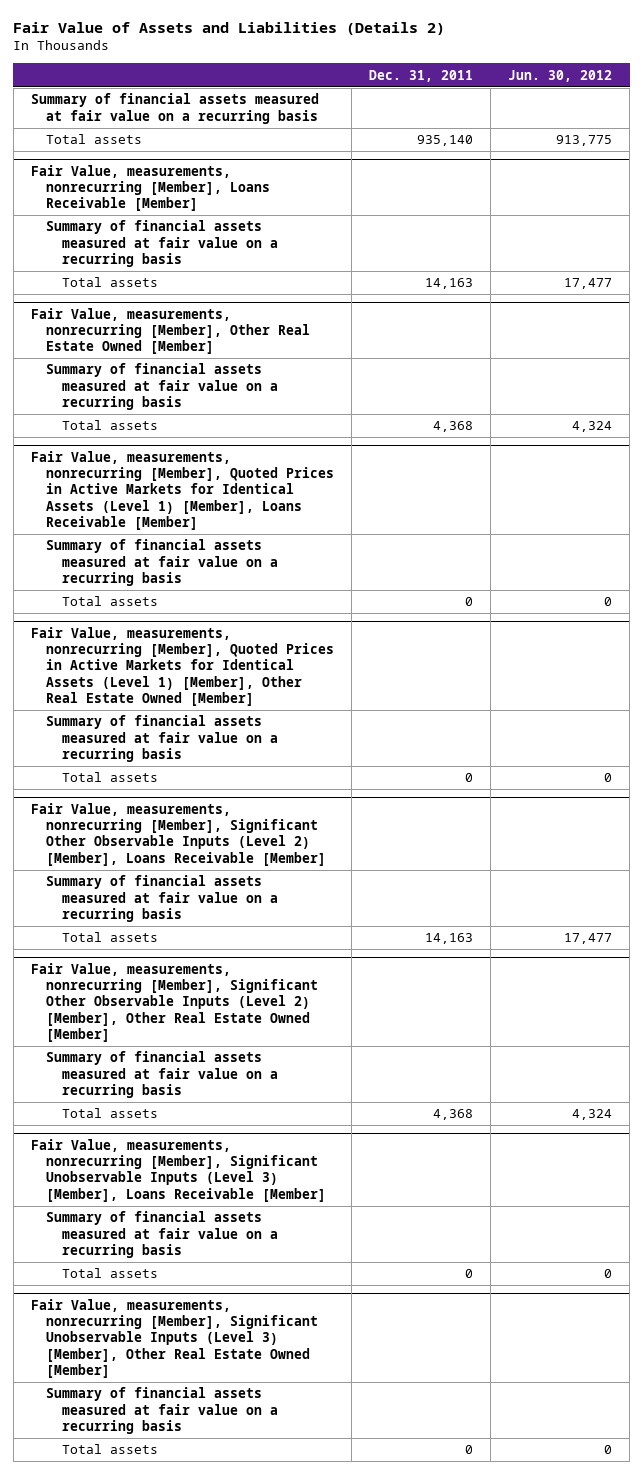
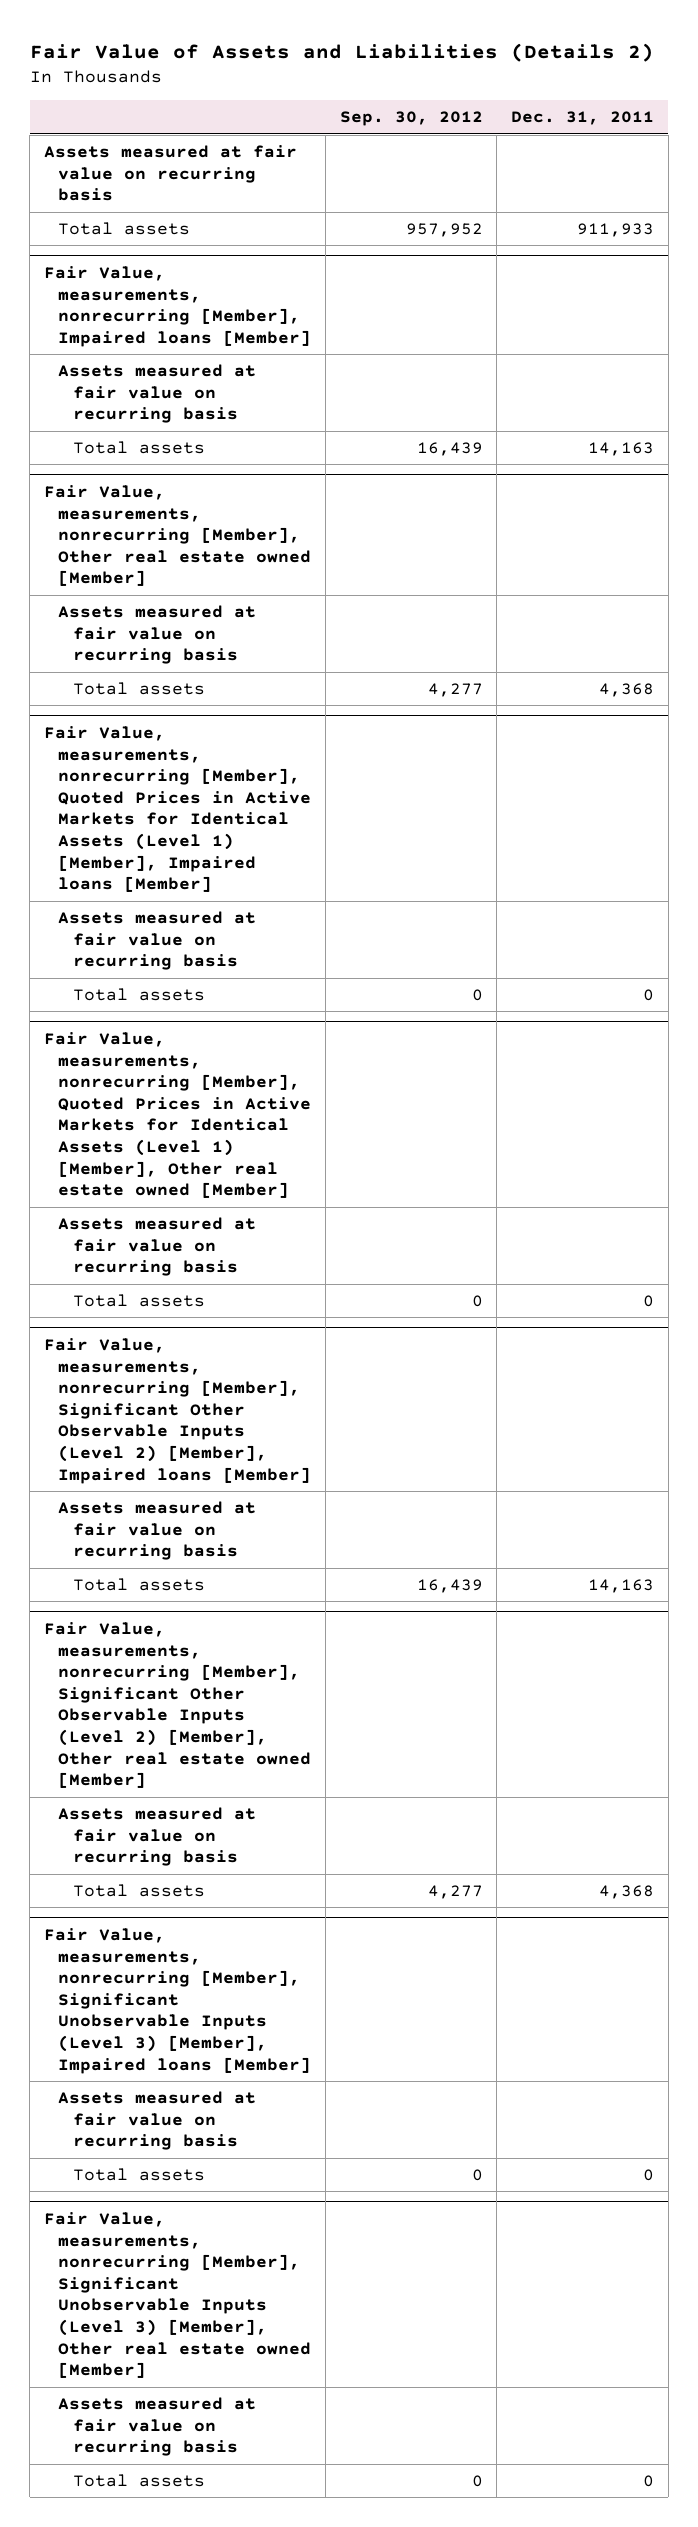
[508,69,613,82] Jun. 30, 2012 -> none
none -> [339,111,483,127] Sep. 30, 2012
[30,93,319,124] Summary of financial assets measured at fair value on a recurring basis -> [43,145,297,202] Assets measured at fair value on recurring basis
[417,135,474,147] 935,140 -> [576,223,654,238] 911,933
[30,164,271,212] Fair Value, measurements, nonrecurring [Member], Loans Receivable [Member] -> [43,265,312,347] Fair Value, measurements, nonrecurring [Member], Impaired loans [Member]
[46,220,279,268] Summary of financial assets measured at fair value on a recurring basis -> [58,364,257,424] Assets measured at fair value on recurring basis
[30,307,311,355] Fair Value, measurements, nonrecurring [Member], Other Real Estate Owned [Member] -> [43,484,312,587] Fair Value, measurements, nonrecurring [Member], Other real estate owned [Member]
[46,363,279,411] Summary of financial assets measured at fair value on a recurring basis -> [58,605,257,665] Assets measured at fair value on recurring basis
[30,450,335,531] Fair Value, measurements, nonrecurring [Member], Quoted Prices in Active Markets for Identical Assets (Level 1) [Member], Loans Receivable [Member] -> [43,725,312,893] Fair Value, measurements, nonrecurring [Member], Quoted Prices in Active Markets for Identical Assets (Level 1) [Member], Impaired loans [Member]
[46,539,279,587] Summary of financial assets measured at fair value on a recurring basis -> [58,911,257,971] Assets measured at fair value on recurring basis
[30,626,335,707] Fair Value, measurements, nonrecurring [Member], Quoted Prices in Active Markets for Identical Assets (Level 1) [Member], Other Real Estate Owned [Member] -> [43,1031,312,1199] Fair Value, measurements, nonrecurring [Member], Quoted Prices in Active Markets for Identical Assets (Level 1) [Member], Other real estate owned [Member]
[46,715,279,763] Summary of financial assets measured at fair value on a recurring basis -> [58,1217,257,1277] Assets measured at fair value on recurring basis
[30,802,327,866] Fair Value, measurements, nonrecurring [Member], Significant Other Observable Inputs (Level 2) [Member], Loans Receivable [Member] -> [43,1337,312,1484] Fair Value, measurements, nonrecurring [Member], Significant Other Observable Inputs (Level 2) [Member], Impaired loans [Member]
[46,875,279,923] Summary of financial assets measured at fair value on a recurring basis -> [58,1501,257,1561] Assets measured at fair value on recurring basis
[30,962,319,1043] Fair Value, measurements, nonrecurring [Member], Significant Other Observable Inputs (Level 2) [Member], Other Real Estate Owned [Member] -> [43,1621,312,1789] Fair Value, measurements, nonrecurring [Member], Significant Other Observable Inputs (Level 2) [Member], Other real estate owned [Member]
[46,1051,279,1099] Summary of financial assets measured at fair value on a recurring basis -> [58,1807,257,1867] Assets measured at fair value on recurring basis
[30,1138,327,1202] Fair Value, measurements, nonrecurring [Member], Significant Unobservable Inputs (Level 3) [Member], Loans Receivable [Member] -> [43,1927,312,2074] Fair Value, measurements, nonrecurring [Member], Significant Unobservable Inputs (Level 3) [Member], Impaired loans [Member]
[46,1211,279,1259] Summary of financial assets measured at fair value on a recurring basis -> [58,2091,257,2151] Assets measured at fair value on recurring basis
[30,1298,319,1379] Fair Value, measurements, nonrecurring [Member], Significant Unobservable Inputs (Level 3) [Member], Other Real Estate Owned [Member] -> [43,2211,312,2379] Fair Value, measurements, nonrecurring [Member], Significant Unobservable Inputs (Level 3) [Member], Other real estate owned [Member]
[46,1387,279,1435] Summary of financial assets measured at fair value on a recurring basis -> [58,2397,257,2457] Assets measured at fair value on recurring basis

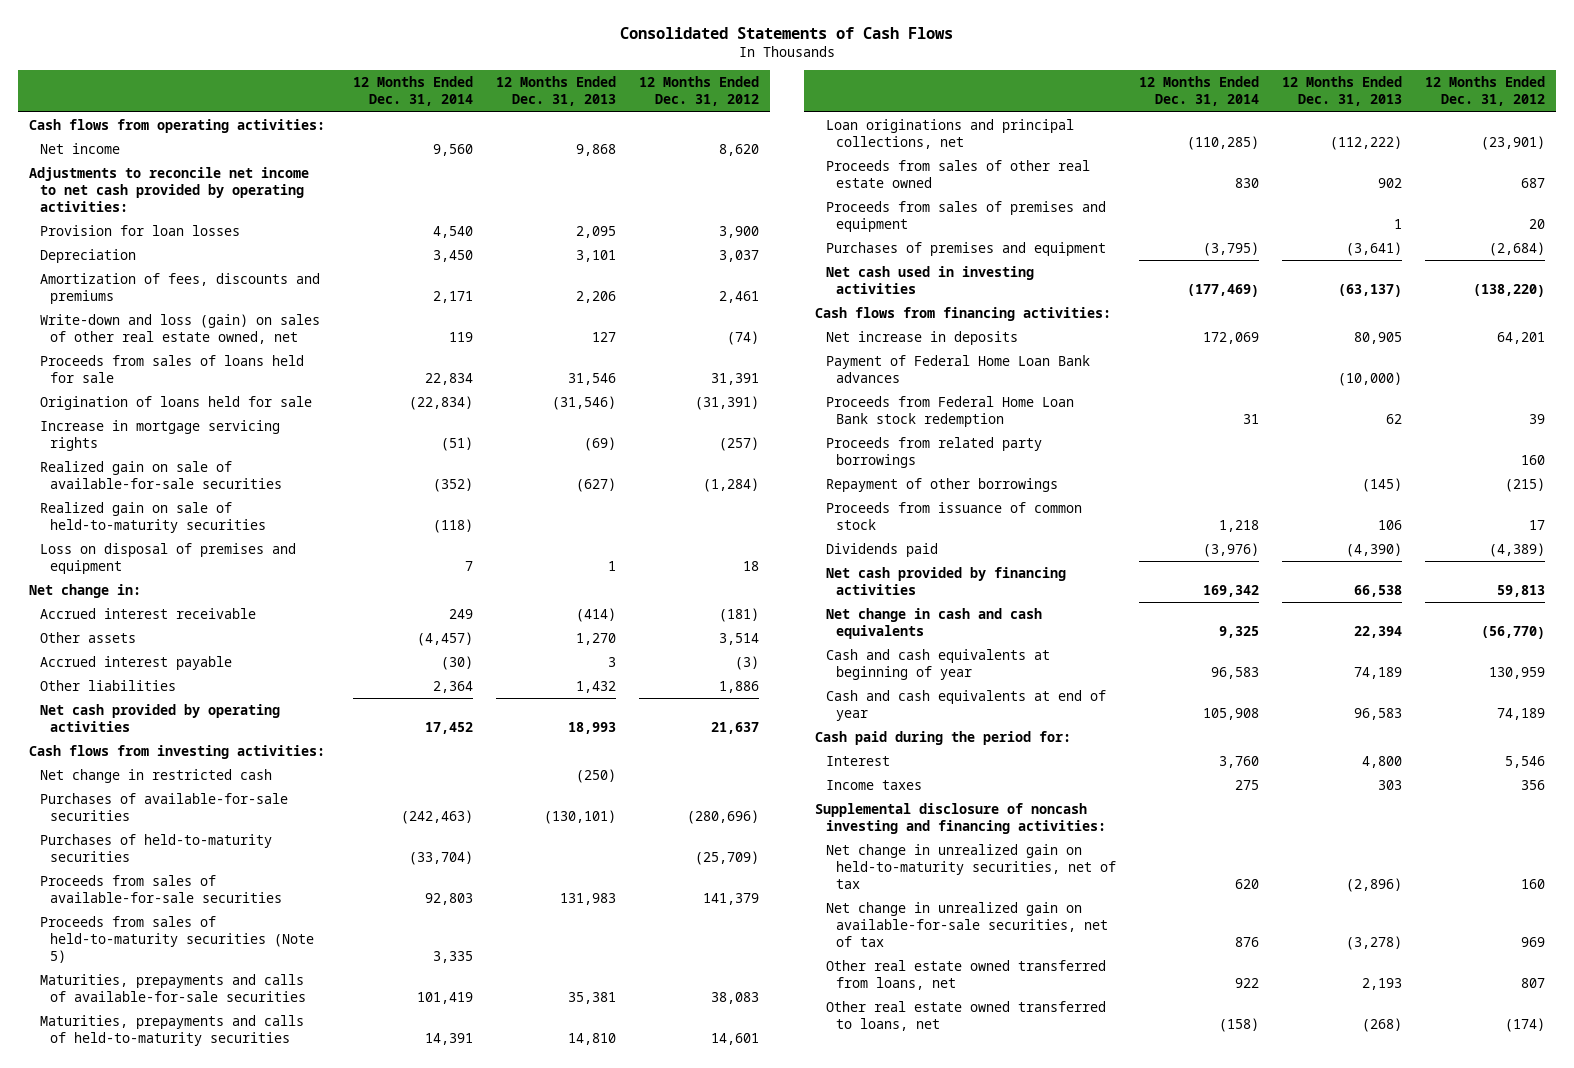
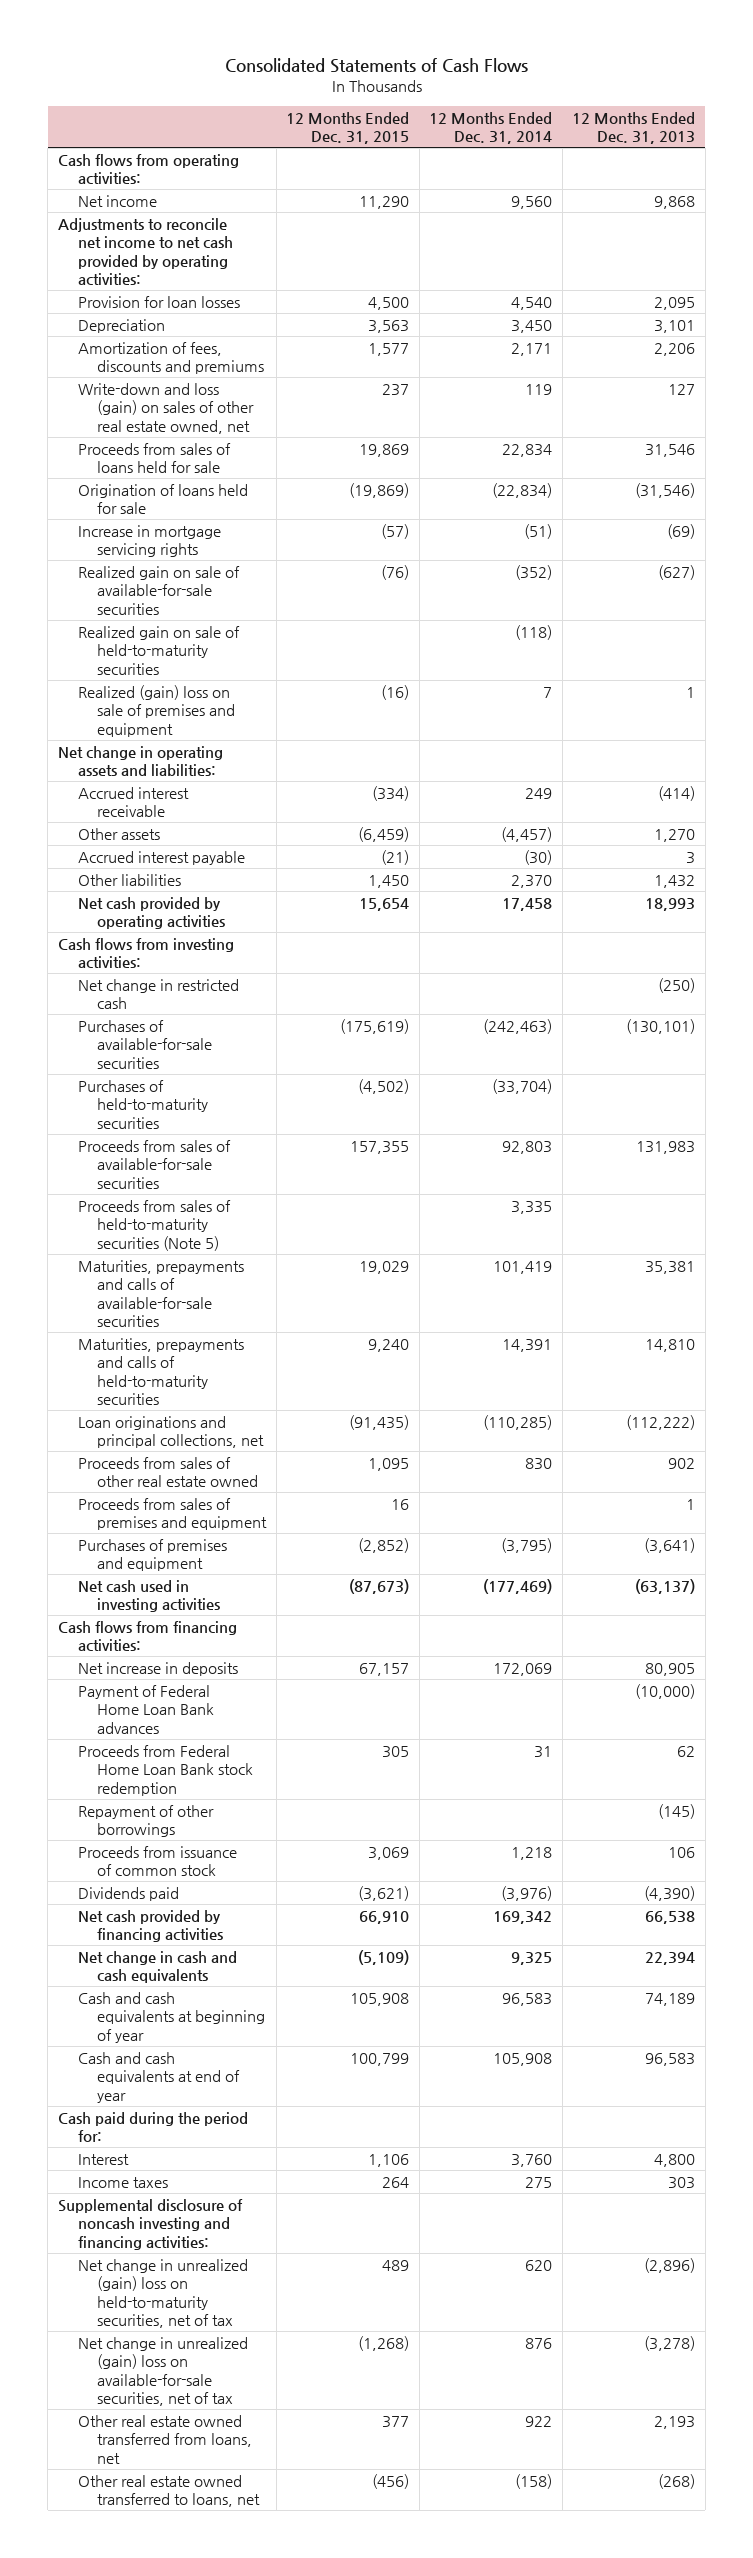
[638,76,759,107] 12 Months Ended Dec. 31, 2012 -> none
none -> [286,111,410,145] 12 Months Ended Dec. 31, 2015
[39,542,296,574] Loss on disposal of premises and equipment -> [77,684,236,737] Realized (gain) loss on sale of premises and equipment
[29,583,142,598] Net change in: -> [57,745,223,777] Net change in operating assets and liabilities:
[433,680,474,693] 2,364 -> [511,874,553,888] 2,370
[425,721,474,734] 17,452 -> [502,897,553,911] 17,458
[825,436,1042,468] Proceeds from related party borrowings -> none
[825,843,1117,889] Net change in unrealized gain on held-to-maturity securities, net of tax -> [77,2258,248,2329] Net change in unrealized (gain) loss on held-to-maturity securities, net of tax
[825,901,1109,947] Net change in unrealized gain on available-for-sale securities, net of tax -> [77,2336,248,2407] Net change in unrealized (gain) loss on available-for-sale securities, net of tax

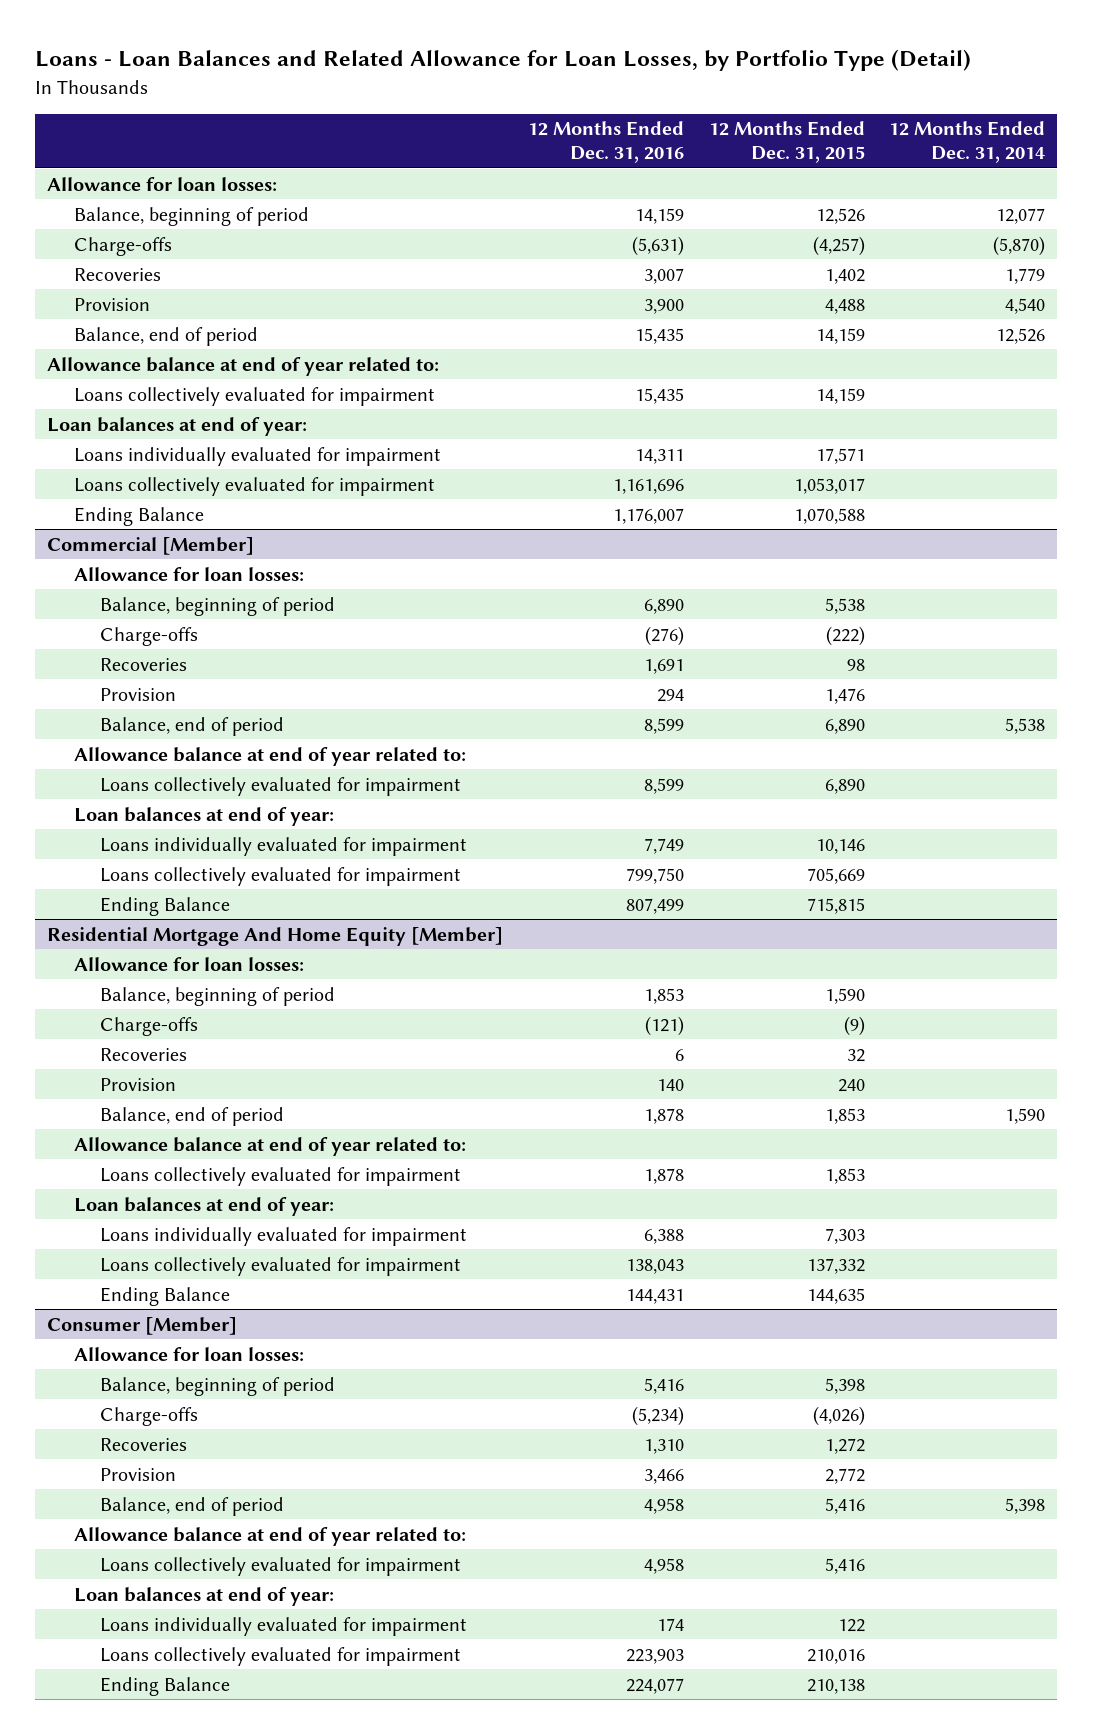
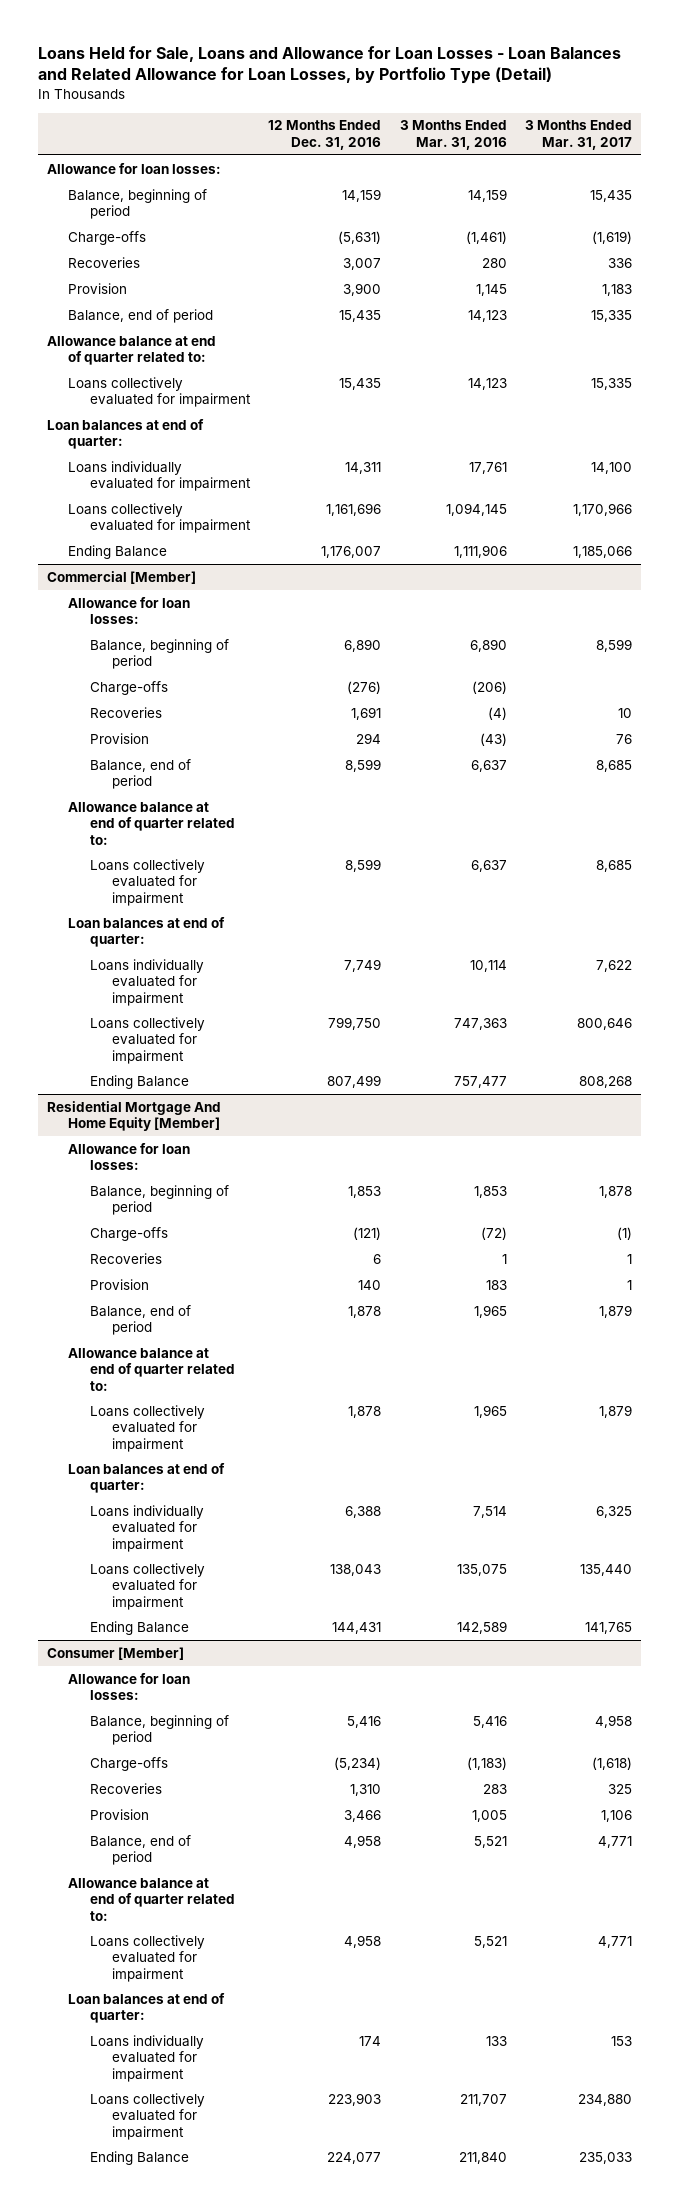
[35,49,972,72] Loans - Loan Balances and Related Allowance for Loan Losses, by Portfolio Type (Detail) -> [37,45,621,85] Loans Held for Sale, Loans and Allowance for Loan Losses - Loan Balances and Related Allowance for Loan Losses, by Portfolio Type (Detail)
[708,121,865,163] 12 Months Ended Dec. 31, 2015 -> none
[889,121,1046,163] 12 Months Ended Dec. 31, 2014 -> none
none -> [399,120,507,150] 3 Months Ended Mar. 31, 2016
none -> [524,120,632,150] 3 Months Ended Mar. 31, 2017
[47,356,440,376] Allowance balance at end of year related to: -> [46,335,216,366] Allowance balance at end of quarter related to:
[47,416,308,436] Loan balances at end of year: -> [46,418,204,450] Loan balances at end of quarter:
[73,746,466,766] Allowance balance at end of year related to: -> [68,801,235,845] Allowance balance at end of quarter related to:
[73,806,334,826] Loan balances at end of year: -> [68,916,226,948] Loan balances at end of quarter:
[73,1136,466,1156] Allowance balance at end of year related to: -> [68,1347,235,1391] Allowance balance at end of quarter related to:
[73,1196,334,1216] Loan balances at end of year: -> [68,1462,226,1494] Loan balances at end of quarter:
[73,1526,466,1546] Allowance balance at end of year related to: -> [68,1877,235,1921] Allowance balance at end of quarter related to:
[73,1586,334,1606] Loan balances at end of year: -> [68,1992,226,2024] Loan balances at end of quarter:

